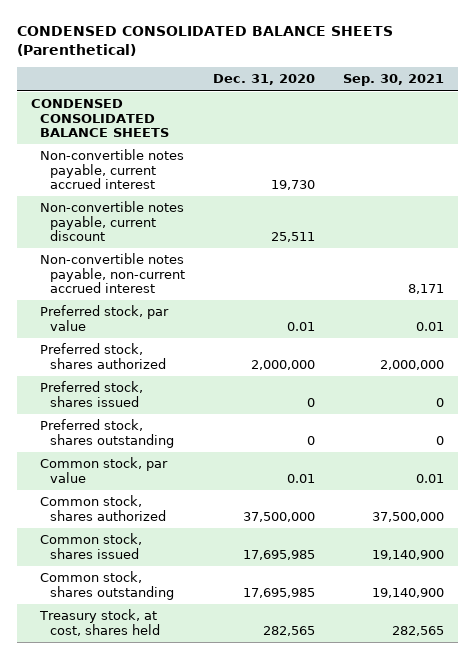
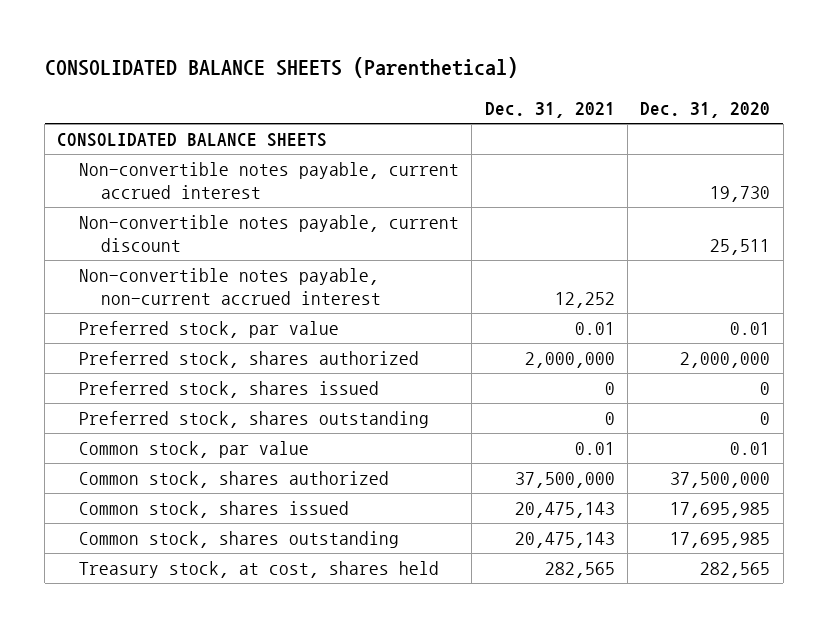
[16,25,393,56] CONDENSED CONSOLIDATED BALANCE SHEETS (Parenthetical) -> [44,56,518,78] CONSOLIDATED BALANCE SHEETS (Parenthetical)
[342,74,444,87] Sep. 30, 2021 -> none
none -> [484,102,615,119] Dec. 31, 2021
[30,99,170,137] CONDENSED CONSOLIDATED BALANCE SHEETS -> [57,133,328,148] CONSOLIDATED BALANCE SHEETS

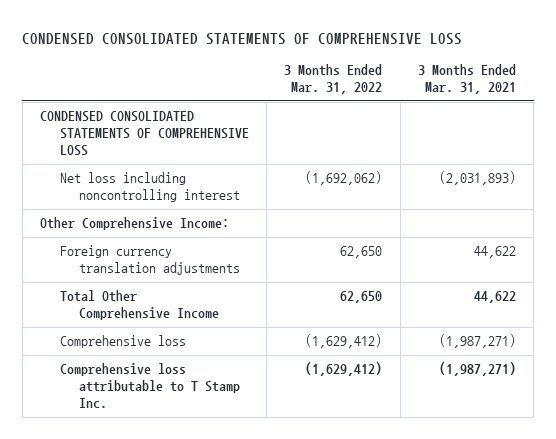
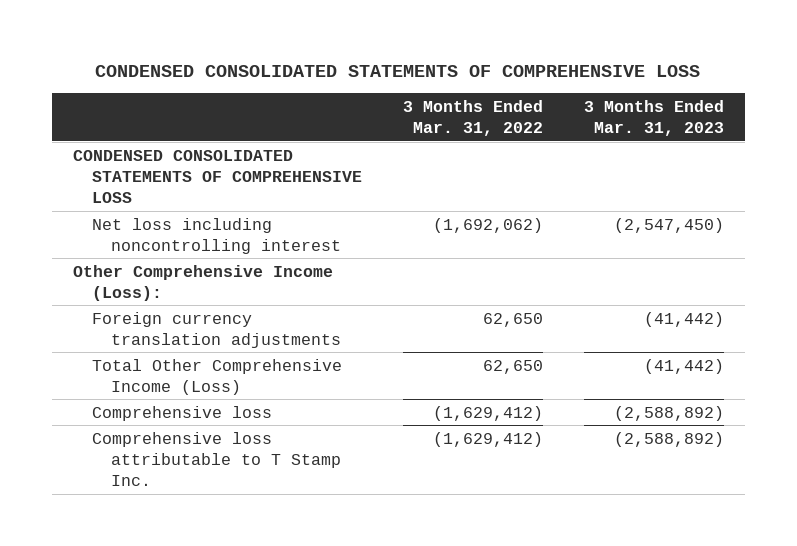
[418,64,517,95] 3 Months Ended Mar. 31, 2021 -> none
none -> [584,99,725,137] 3 Months Ended Mar. 31, 2023
[40,217,230,231] Other Comprehensive Income: -> [72,264,333,301] Other Comprehensive Income (Loss):
[59,290,220,321] Total Other Comprehensive Income -> [91,358,342,395] Total Other Comprehensive Income (Loss)

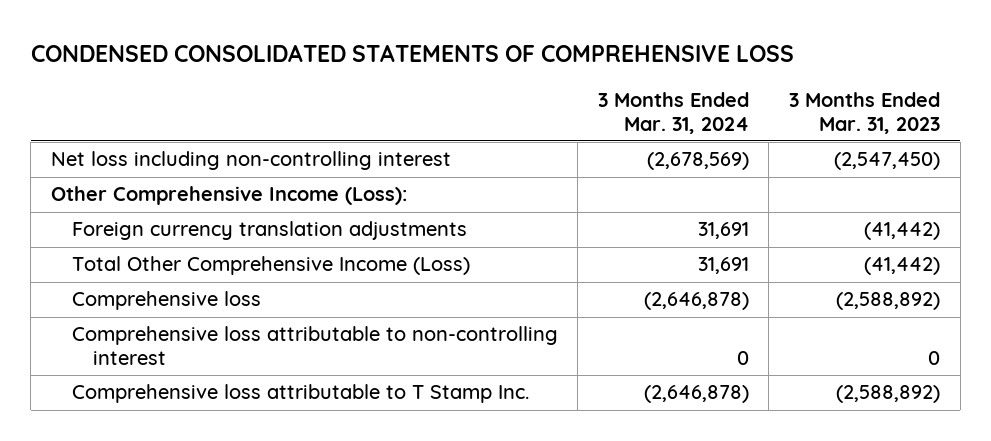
[403,99,544,137] 3 Months Ended Mar. 31, 2022 -> none
none -> [597,91,749,134] 3 Months Ended Mar. 31, 2024
[72,149,362,203] CONDENSED CONSOLIDATED STATEMENTS OF COMPREHENSIVE LOSS -> none
[91,217,341,254] Net loss including noncontrolling interest -> [50,151,451,171] Net loss including non-controlling interest
none -> [71,326,558,366] Comprehensive loss attributable to non-controlling interest

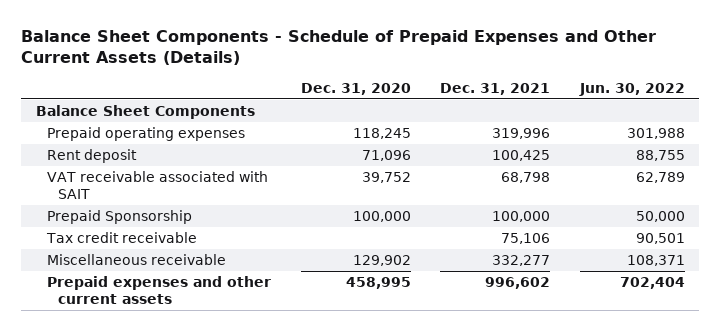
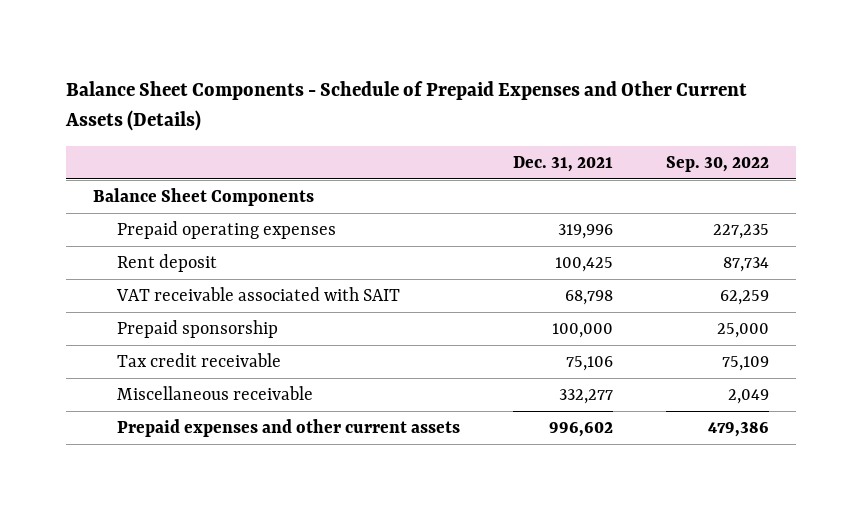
[300,82,411,95] Dec. 31, 2020 -> none
[578,82,685,96] Jun. 30, 2022 -> none
none -> [666,155,770,172] Sep. 30, 2022
[47,209,193,224] Prepaid Sponsorship -> [116,320,278,339] Prepaid sponsorship

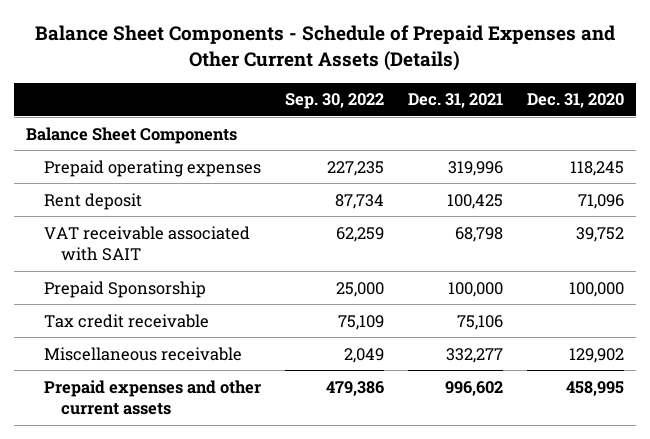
none -> [526,93,624,109] Dec. 31, 2020
[116,320,278,339] Prepaid sponsorship -> [43,280,206,298] Prepaid Sponsorship

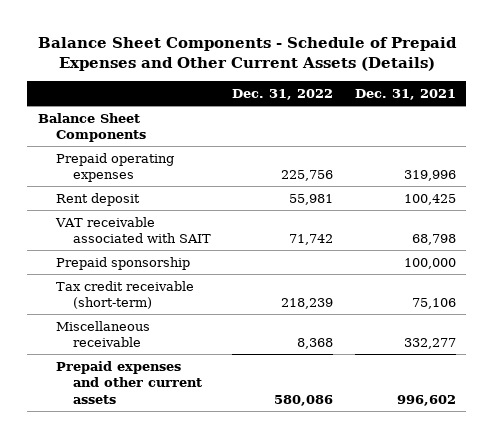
[284,93,384,110] Sep. 30, 2022 -> none
[526,93,624,109] Dec. 31, 2020 -> none
none -> [232,89,334,101] Dec. 31, 2022
[43,280,206,298] Prepaid Sponsorship -> [55,256,190,270] Prepaid sponsorship
[43,313,209,328] Tax credit receivable -> [55,280,194,310] Tax credit receivable (short-term)

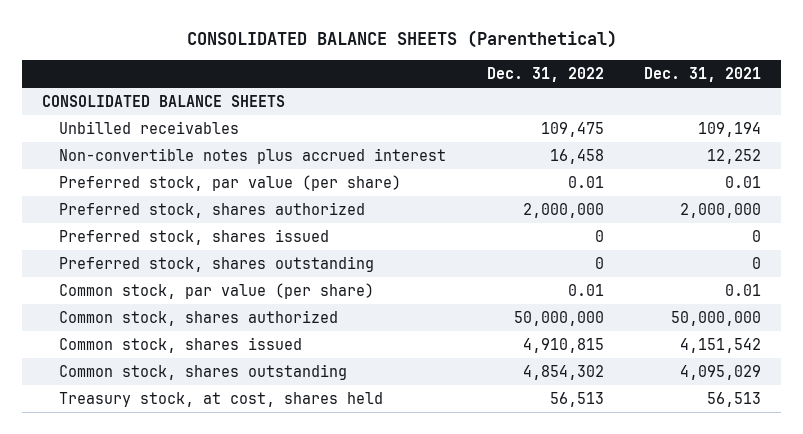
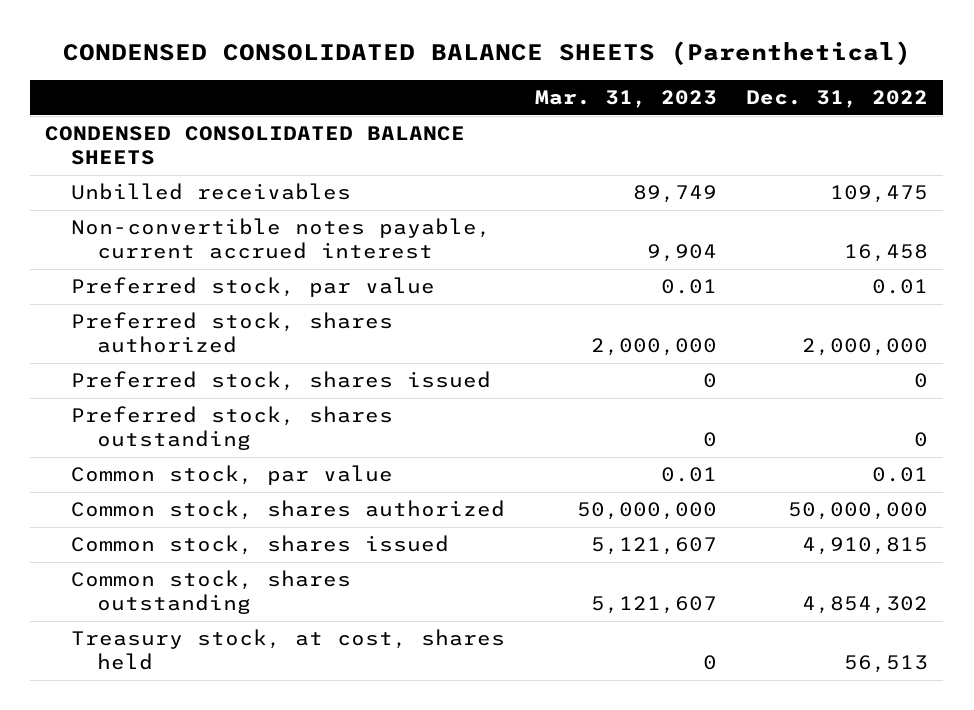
[186,30,617,49] CONSOLIDATED BALANCE SHEETS (Parenthetical) -> [62,41,911,66] CONDENSED CONSOLIDATED BALANCE SHEETS (Parenthetical)
[643,67,761,83] Dec. 31, 2021 -> none
none -> [534,90,717,109] Mar. 31, 2023
[42,94,286,107] CONSOLIDATED BALANCE SHEETS -> [45,126,466,165] CONDENSED CONSOLIDATED BALANCE SHEETS
[59,147,447,164] Non-convertible notes plus accrued interest -> [71,218,492,259] Non-convertible notes payable, current accrued interest
[59,174,402,191] Preferred stock, par value (per share) -> [71,277,436,298] Preferred stock, par value
[59,282,375,299] Common stock, par value (per share) -> [71,465,394,486] Common stock, par value

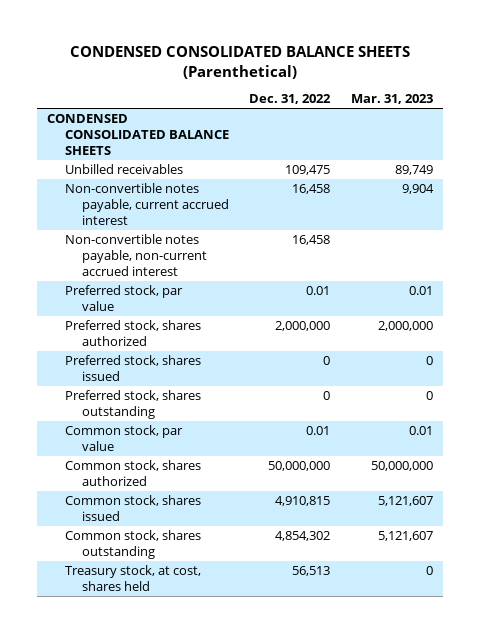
none -> [64,234,207,276] Non-convertible notes payable, non-current accrued interest

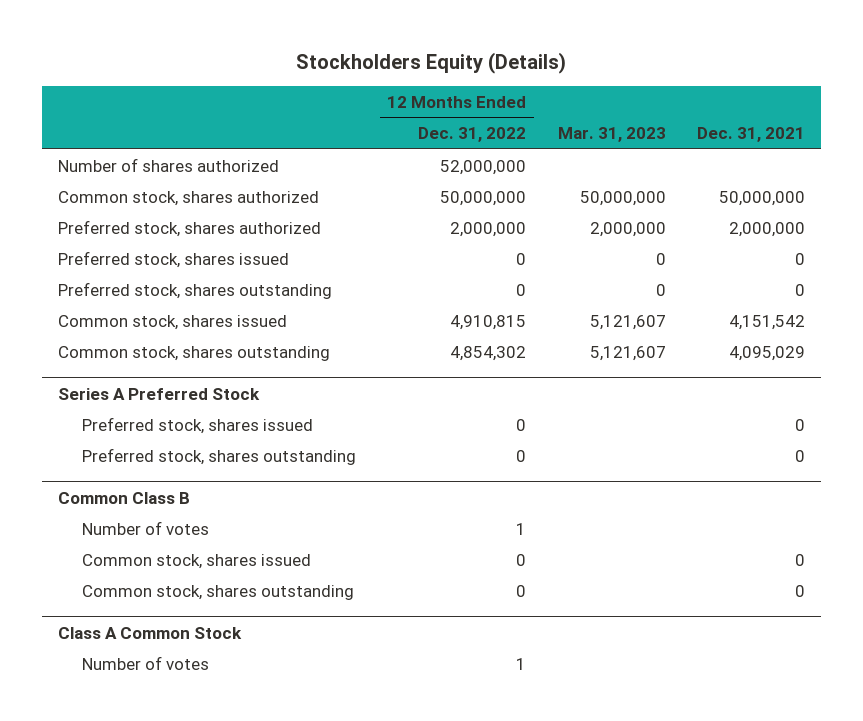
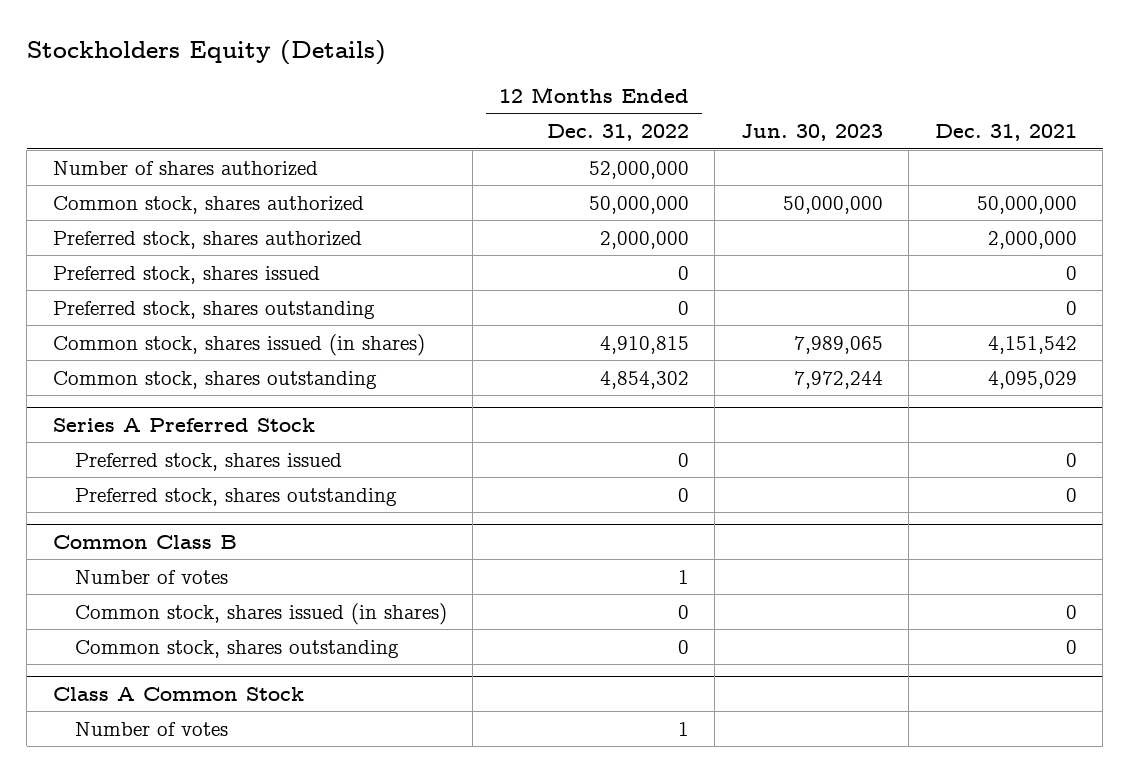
[557,127,666,143] Mar. 31, 2023 -> none
none -> [740,124,883,142] Jun. 30, 2023
[57,314,287,330] Common stock, shares issued -> [52,333,425,356] Common stock, shares issued (in shares)
[82,553,312,569] Common stock, shares issued -> [74,602,447,625] Common stock, shares issued (in shares)

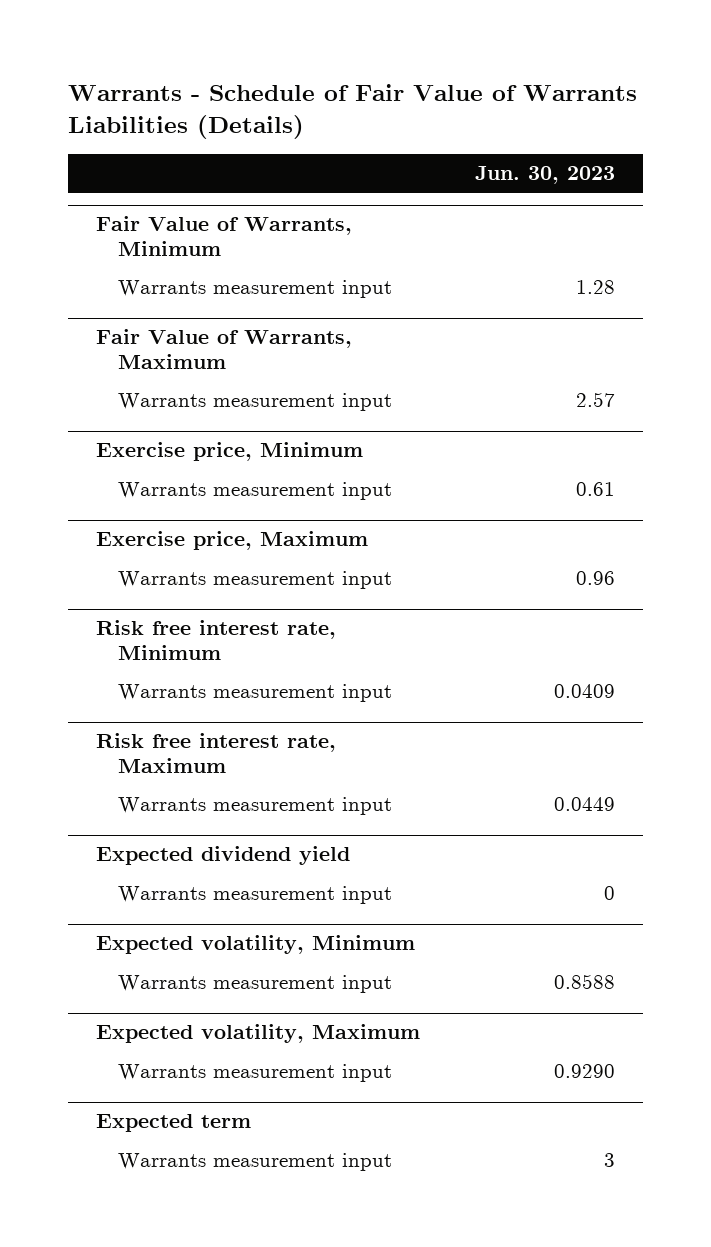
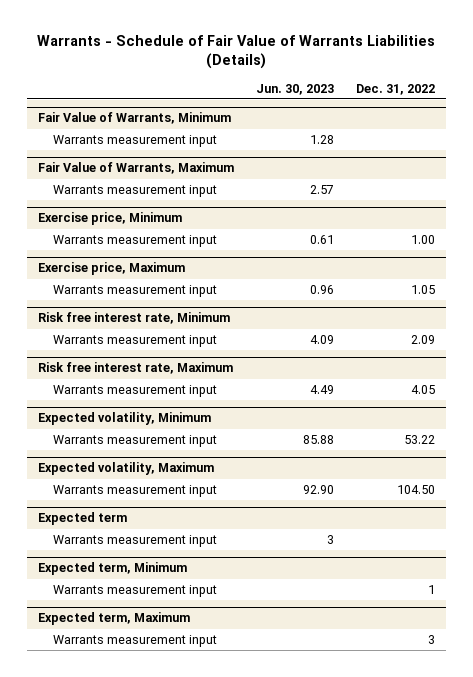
none -> [355,83,435,95] Dec. 31, 2022
[554,684,616,699] 0.0409 -> [309,334,334,344] 4.09
[95,846,350,866] Expected dividend yield -> none
[118,886,393,905] Warrants measurement input -> none
[554,797,616,812] 0.0449 -> [309,384,334,394] 4.49
[554,974,616,990] 0.8588 -> [302,434,334,444] 85.88
[554,1064,616,1079] 0.9290 -> [302,484,334,494] 92.90
none -> [37,562,187,576] Expected term, Minimum
none -> [52,584,217,597] Warrants measurement input
none -> [37,612,190,626] Expected term, Maximum
none -> [52,634,217,647] Warrants measurement input

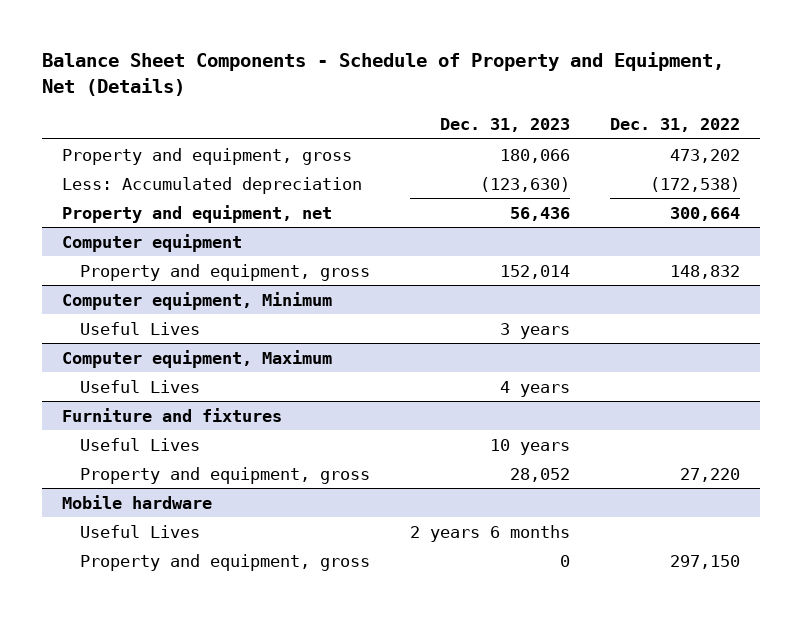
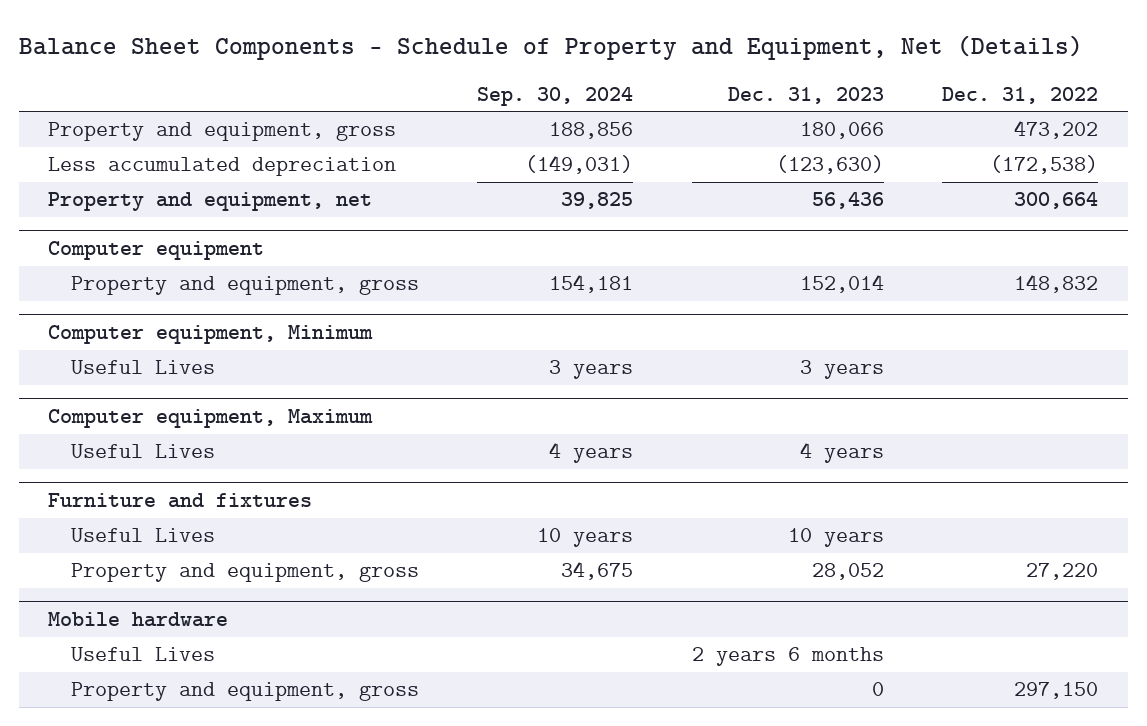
none -> [477,86,634,106] Sep. 30, 2024
[61,176,362,194] Less: Accumulated depreciation -> [48,157,397,177] Less accumulated depreciation

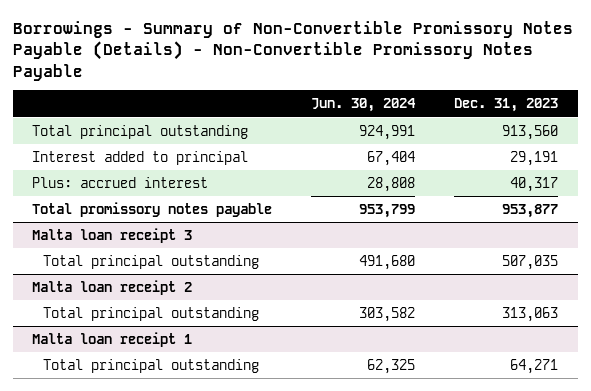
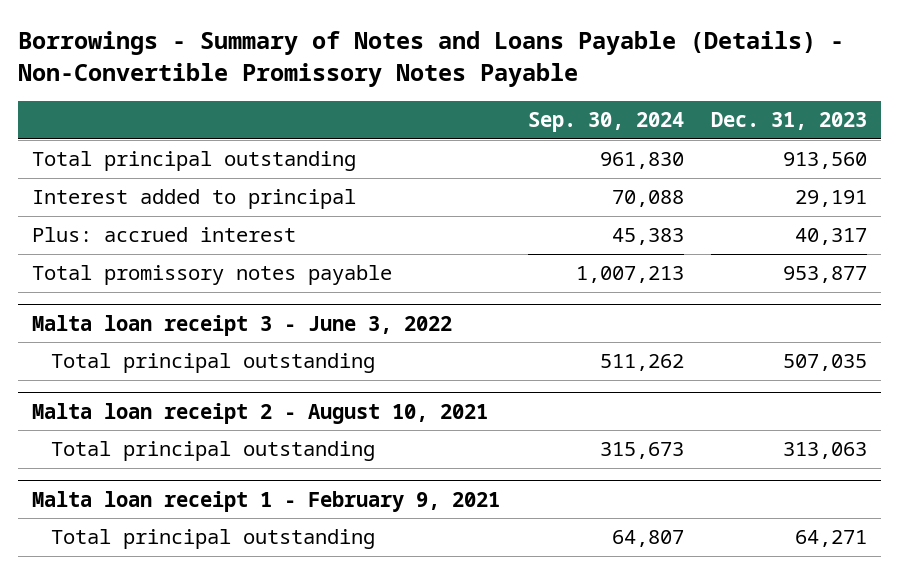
[12,21,573,81] Borrowings - Summary of Non-Convertible Promissory Notes Payable (Details) - Non-Convertible Promissory Notes Payable -> [17,31,844,87] Borrowings - Summary of Notes and Loans Payable (Details) - Non-Convertible Promissory Notes Payable
[311,98,417,113] Jun. 30, 2024 -> none
none -> [527,112,684,133] Sep. 30, 2024
[32,227,193,243] Malta loan receipt 3 -> [31,314,452,336] Malta loan receipt 3 - June 3, 2022
[32,279,193,295] Malta loan receipt 2 -> [31,402,488,424] Malta loan receipt 2 - August 10, 2021
[32,331,193,347] Malta loan receipt 1 -> [31,490,500,512] Malta loan receipt 1 - February 9, 2021

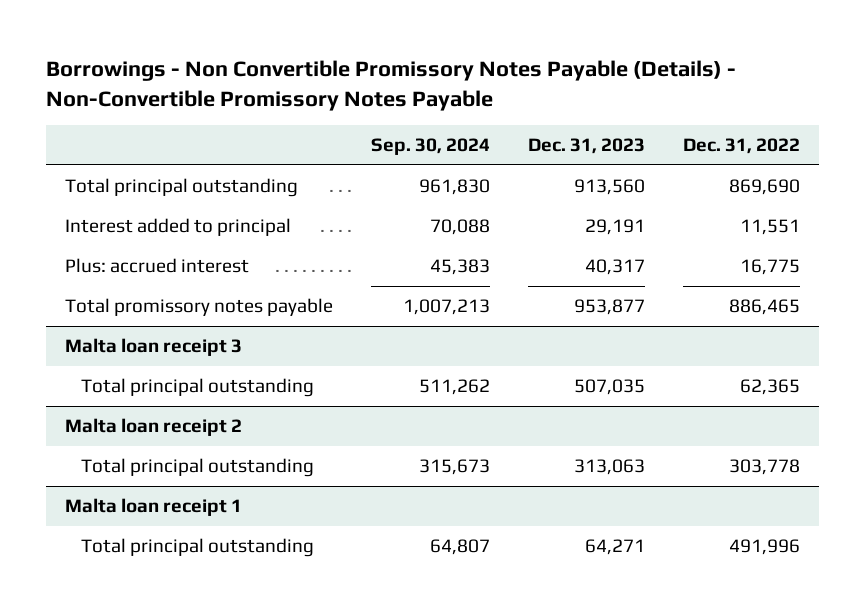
[17,31,844,87] Borrowings - Summary of Notes and Loans Payable (Details) - Non-Convertible Promissory Notes Payable -> [46,60,737,111] Borrowings - Non Convertible Promissory Notes Payable (Details) - Non-Convertible Promissory Notes Payable
none -> [682,138,800,155] Dec. 31, 2022
[31,314,452,336] Malta loan receipt 3 - June 3, 2022 -> [65,338,243,357] Malta loan receipt 3
[31,402,488,424] Malta loan receipt 2 - August 10, 2021 -> [65,418,243,437] Malta loan receipt 2
[31,490,500,512] Malta loan receipt 1 - February 9, 2021 -> [65,498,243,517] Malta loan receipt 1

